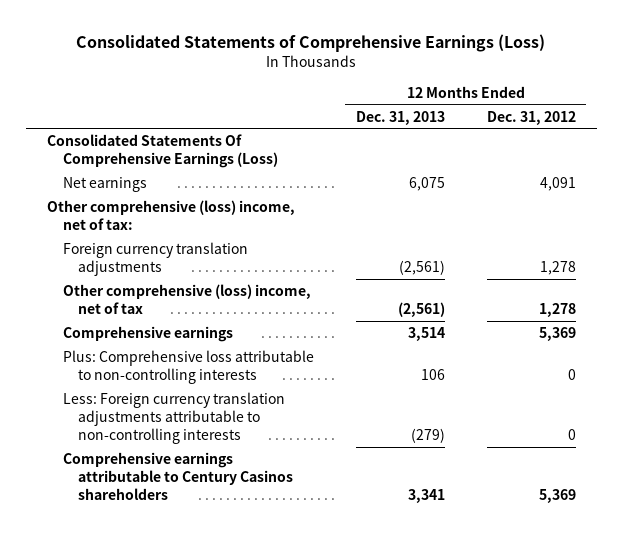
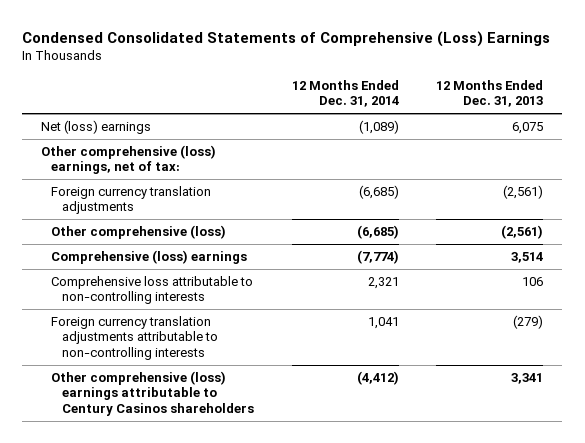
[76,33,546,52] Consolidated Statements of Comprehensive Earnings (Loss) -> [22,30,551,47] Condensed Consolidated Statements of Comprehensive (Loss) Earnings
[486,110,576,125] Dec. 31, 2012 -> none
none -> [291,80,399,108] 12 Months Ended Dec. 31, 2014
[46,134,278,169] Consolidated Statements Of Comprehensive Earnings (Loss) -> none
[62,177,147,193] Net earnings -> [41,120,152,135] Net (loss) earnings
[46,200,295,231] Other comprehensive (loss) income, net of tax: -> [41,145,217,175] Other comprehensive (loss) earnings, net of tax:
[62,284,311,315] Other comprehensive (loss) income, net of tax -> [51,225,227,240] Other comprehensive (loss)
[62,326,233,343] Comprehensive earnings -> [51,250,248,265] Comprehensive (loss) earnings
[62,350,314,385] Plus: Comprehensive loss attributable to non-controlling interests -> [51,276,254,305] Comprehensive loss attributable to non-controlling interests
[62,392,285,445] Less: Foreign currency translation adjustments attributable to non-controlling interests -> [51,316,218,360] Foreign currency translation adjustments attributable to non-controlling interests
[62,452,294,501] Comprehensive earnings attributable to Century Casinos shareholders -> [51,371,254,416] Other comprehensive (loss) earnings attributable to Century Casinos shareholders

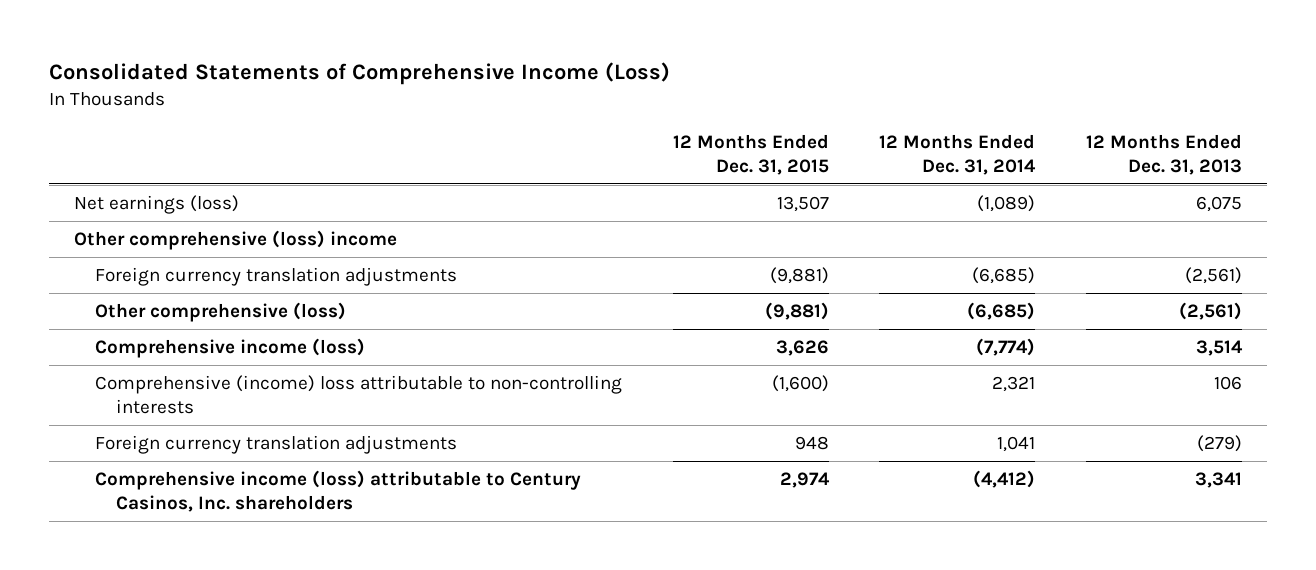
[22,30,551,47] Condensed Consolidated Statements of Comprehensive (Loss) Earnings -> [49,61,671,85] Consolidated Statements of Comprehensive Income (Loss)
none -> [672,133,829,176] 12 Months Ended Dec. 31, 2015
[41,120,152,135] Net (loss) earnings -> [74,194,240,214] Net earnings (loss)
[41,145,217,175] Other comprehensive (loss) earnings, net of tax: -> [74,229,398,250] Other comprehensive (loss) income
[51,250,248,265] Comprehensive (loss) earnings -> [95,337,366,358] Comprehensive income (loss)
[51,276,254,305] Comprehensive loss attributable to non-controlling interests -> [95,374,623,415] Comprehensive (income) loss attributable to non-controlling interests
[51,316,218,360] Foreign currency translation adjustments attributable to non-controlling interests -> [95,434,458,454] Foreign currency translation adjustments
[51,371,254,416] Other comprehensive (loss) earnings attributable to Century Casinos shareholders -> [95,469,582,513] Comprehensive income (loss) attributable to Century Casinos, Inc. shareholders

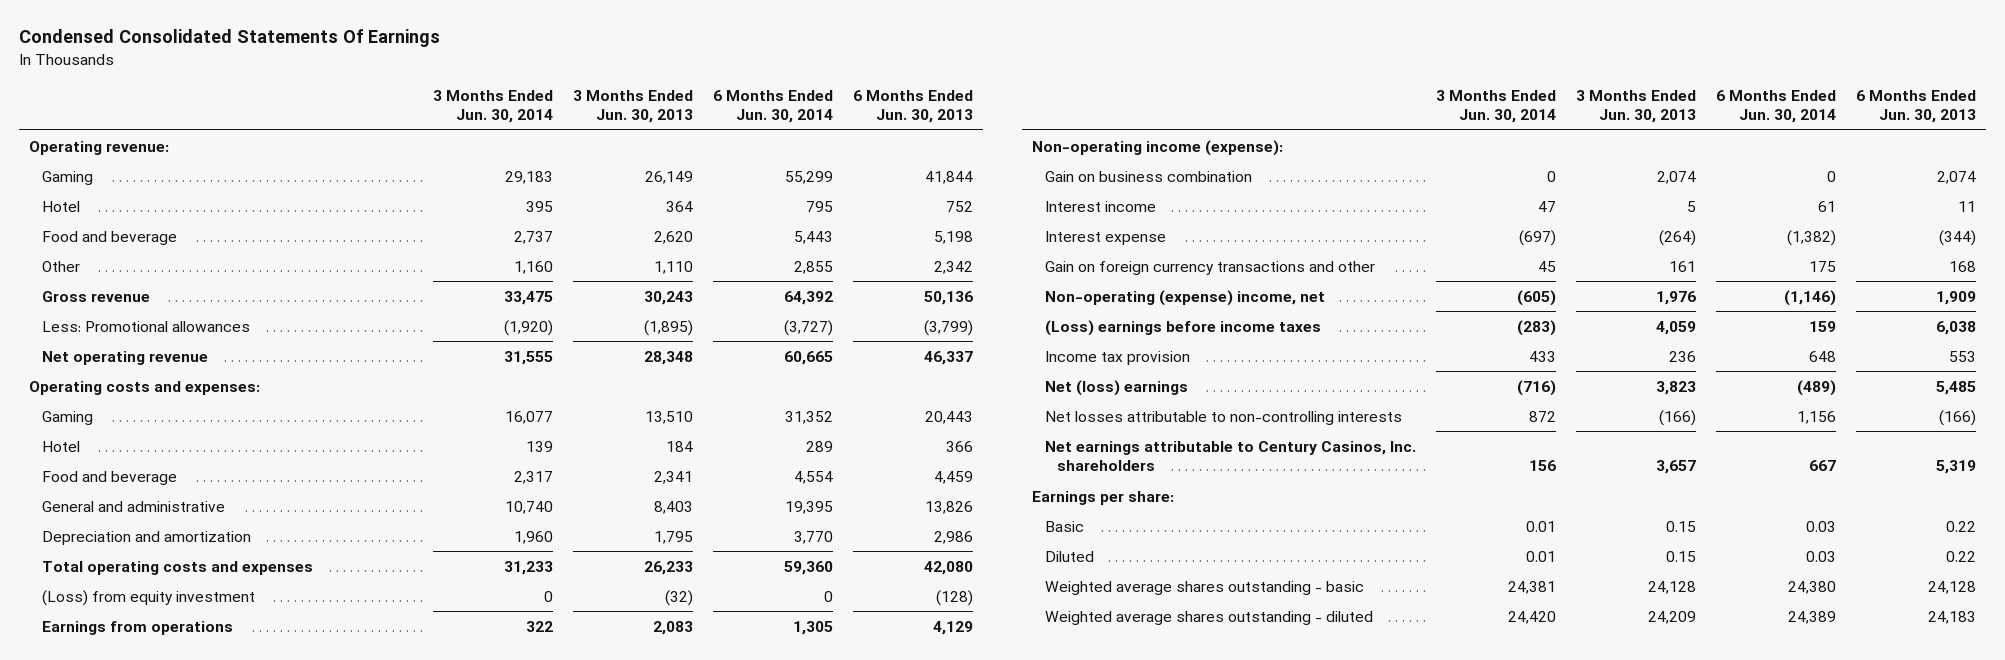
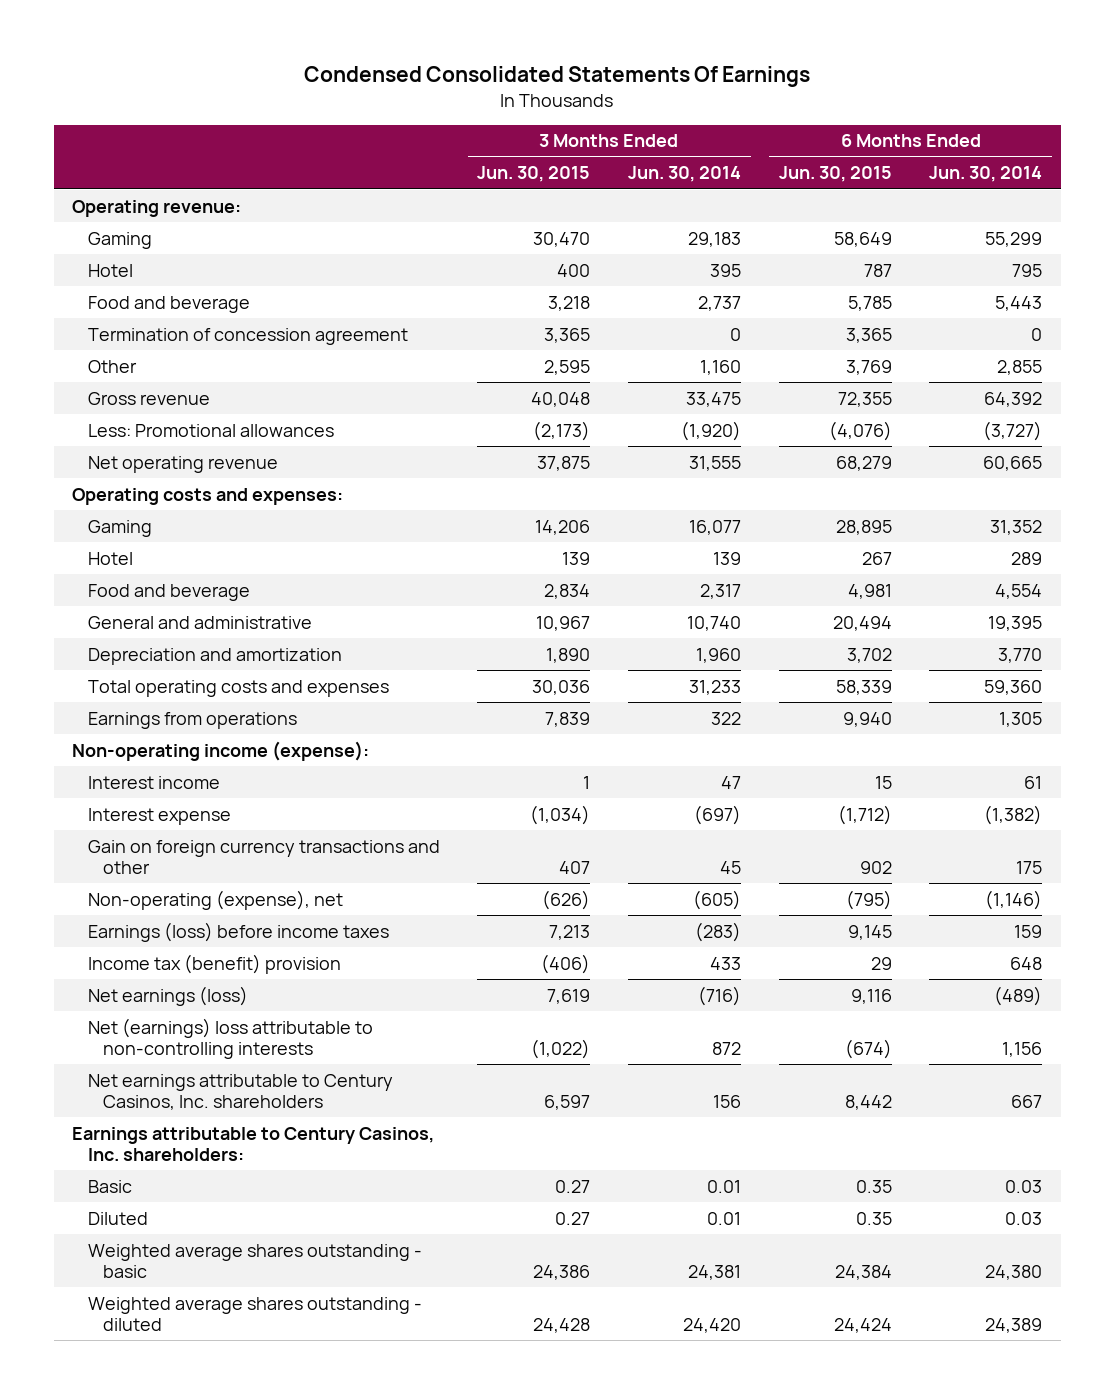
[572,89,693,124] 3 Months Ended Jun. 30, 2013 -> none
[853,89,974,124] 6 Months Ended Jun. 30, 2013 -> none
none -> [477,166,591,183] Jun. 30, 2015
none -> [778,166,892,183] Jun. 30, 2015
none -> [87,327,408,345] Termination of concession agreement
[41,589,255,606] (Loss) from equity investment -> none
[1044,170,1252,182] Gain on business combination -> none
[1044,289,1325,306] Non-operating (expense) income, net -> [87,889,343,910] Non-operating (expense), net
[1044,319,1321,336] (Loss) earnings before income taxes -> [87,921,389,942] Earnings (loss) before income taxes
[1044,350,1190,365] Income tax provision -> [87,953,341,974] Income tax (benefit) provision
[1044,379,1188,396] Net (loss) earnings -> [87,985,248,1006] Net earnings (loss)
[1044,410,1402,425] Net losses attributable to non-controlling interests -> [87,1017,373,1059] Net (earnings) loss attributable to non-controlling interests
[1032,490,1175,505] Earnings per share: -> [72,1126,435,1161] Earnings attributable to Century Casinos, Inc. shareholders:

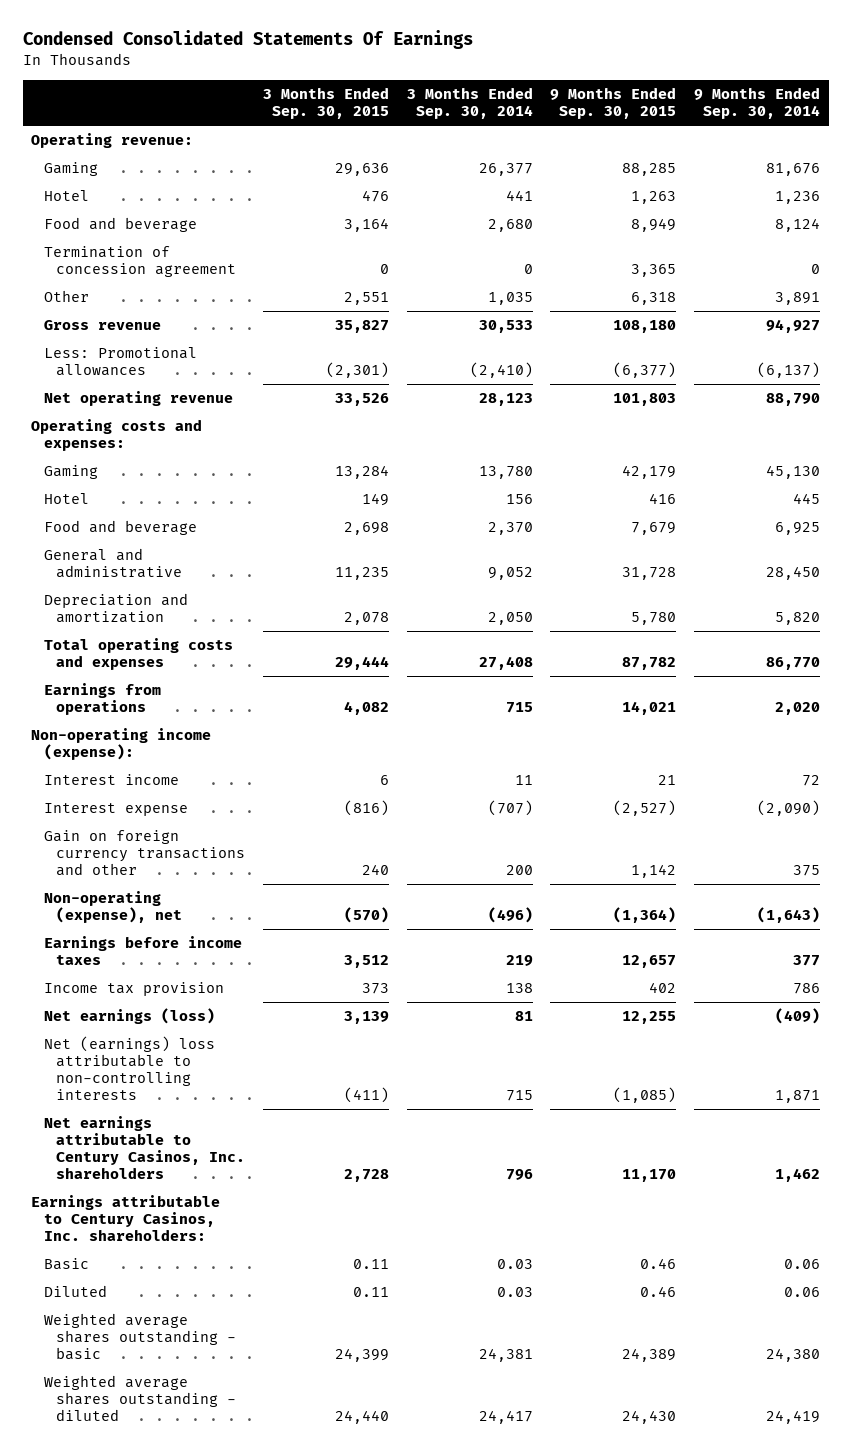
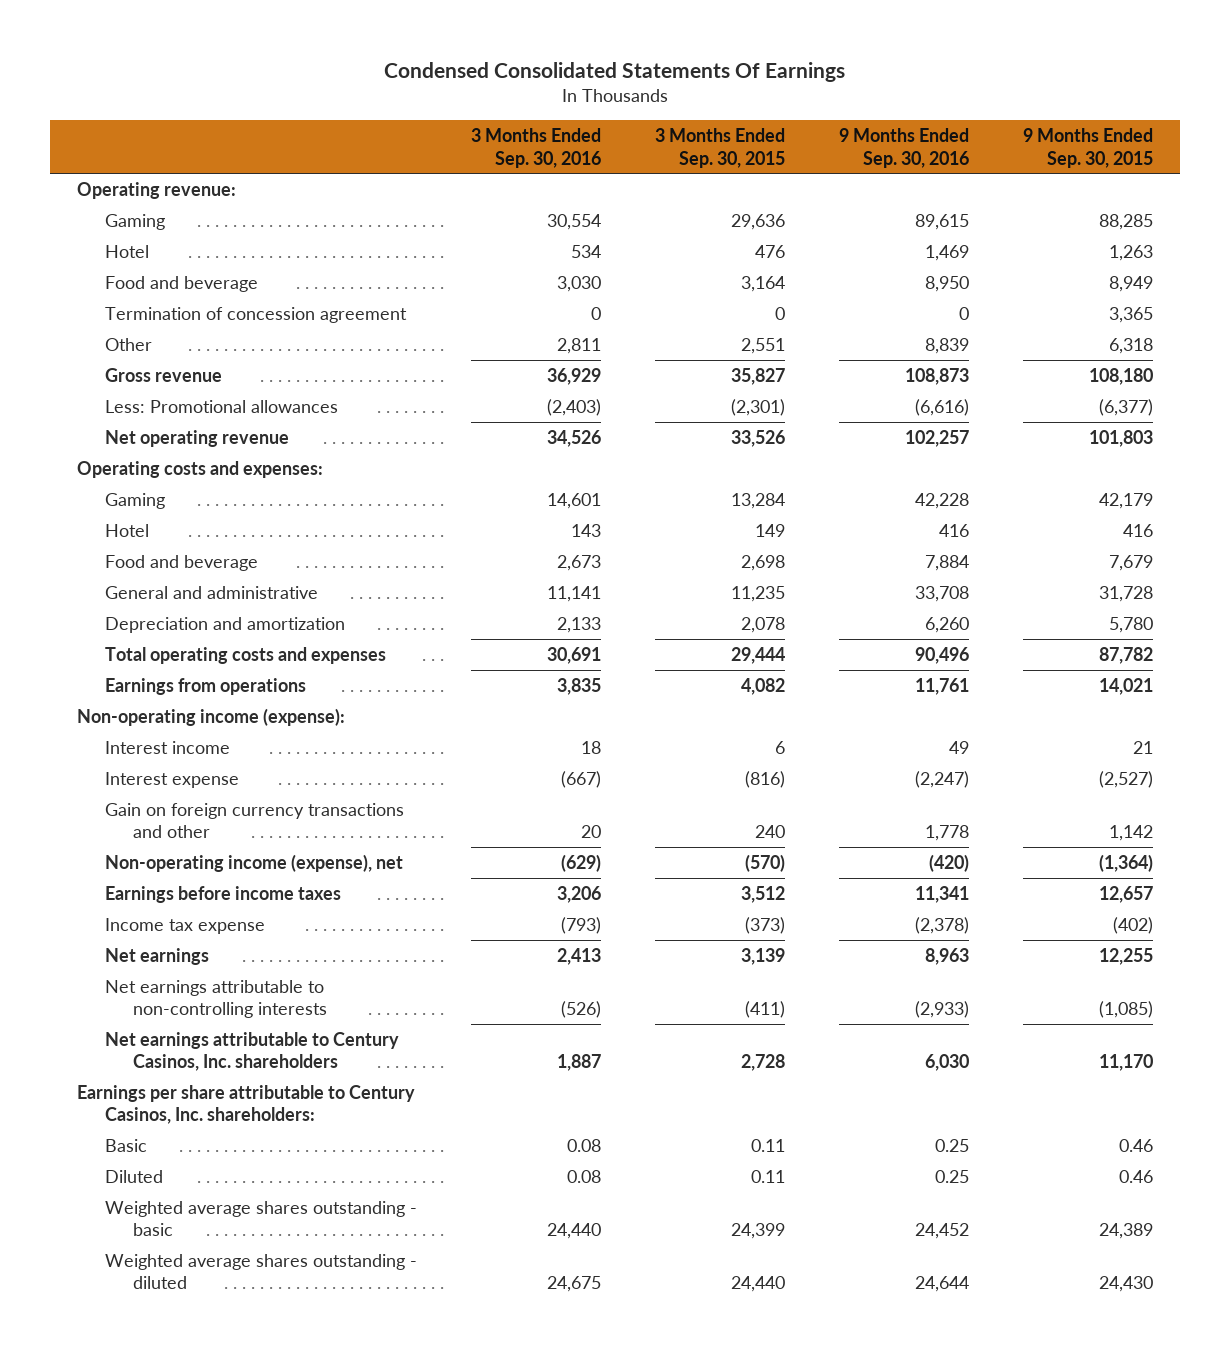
[406,87,533,120] 3 Months Ended Sep. 30, 2014 -> none
[693,87,820,120] 9 Months Ended Sep. 30, 2014 -> none
none -> [470,128,601,168] 3 Months Ended Sep. 30, 2016
none -> [838,128,969,168] 9 Months Ended Sep. 30, 2016
[43,891,183,924] Non-operating (expense), net -> [104,853,403,872] Non-operating income (expense), net
[43,982,224,997] Income tax provision -> [104,917,265,934] Income tax expense
[362,983,390,995] 373 -> [744,916,785,934] (373)
[649,982,677,994] 402 -> [1112,916,1153,934] (402)
[43,1008,215,1025] Net earnings (loss) -> [104,947,209,965] Net earnings
[43,1036,215,1101] Net (earnings) loss attributable to non-controlling interests -> [104,979,327,1019] Net earnings attributable to non-controlling interests
[31,1195,221,1242] Earnings attributable to Century Casinos, Inc. shareholders: -> [76,1084,415,1125] Earnings per share attributable to Century Casinos, Inc. shareholders:

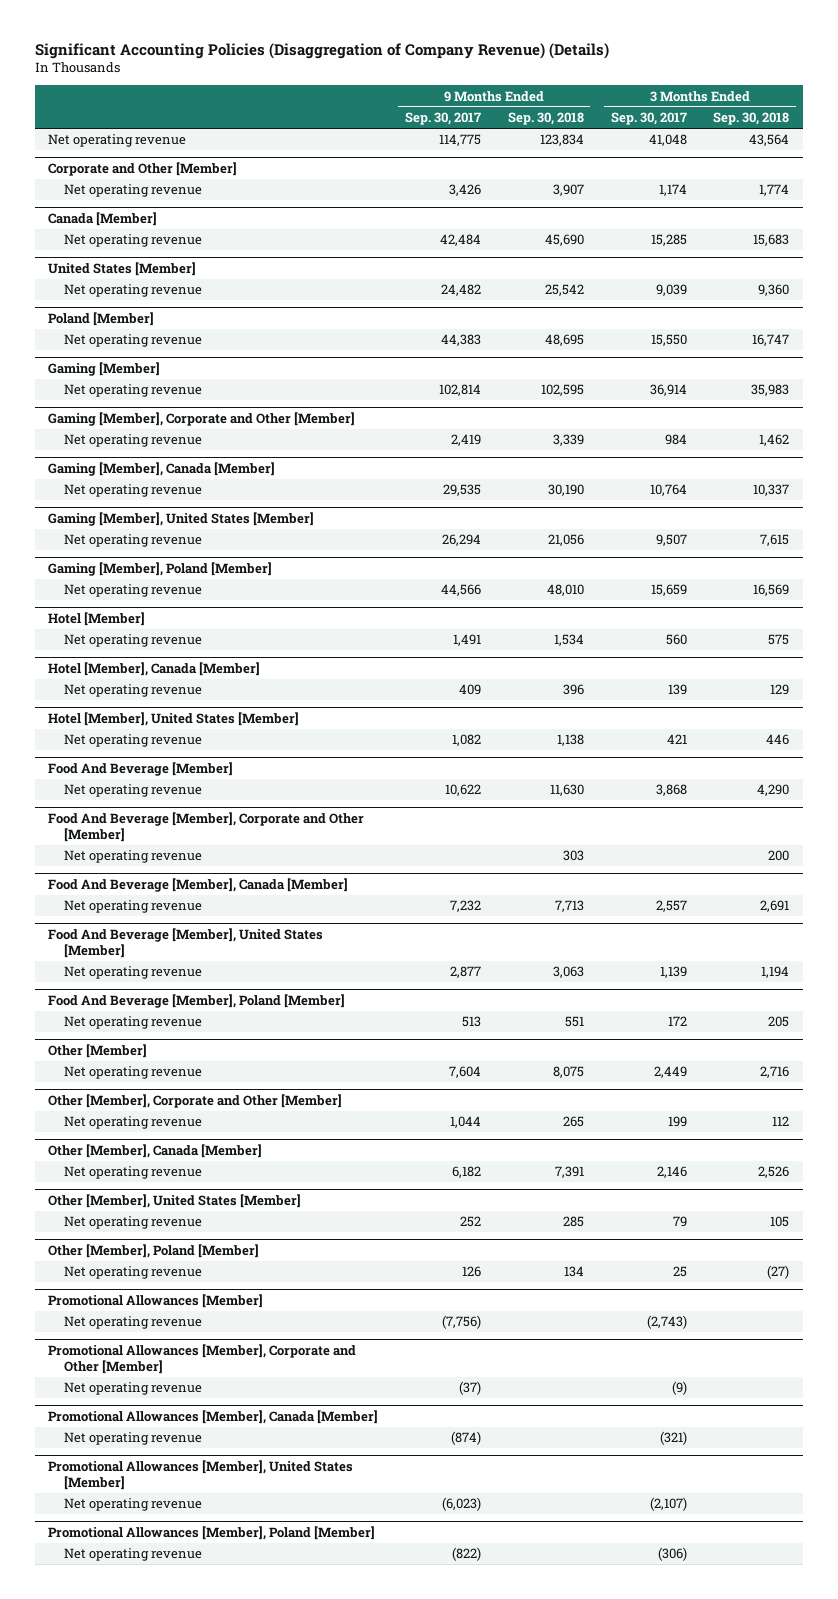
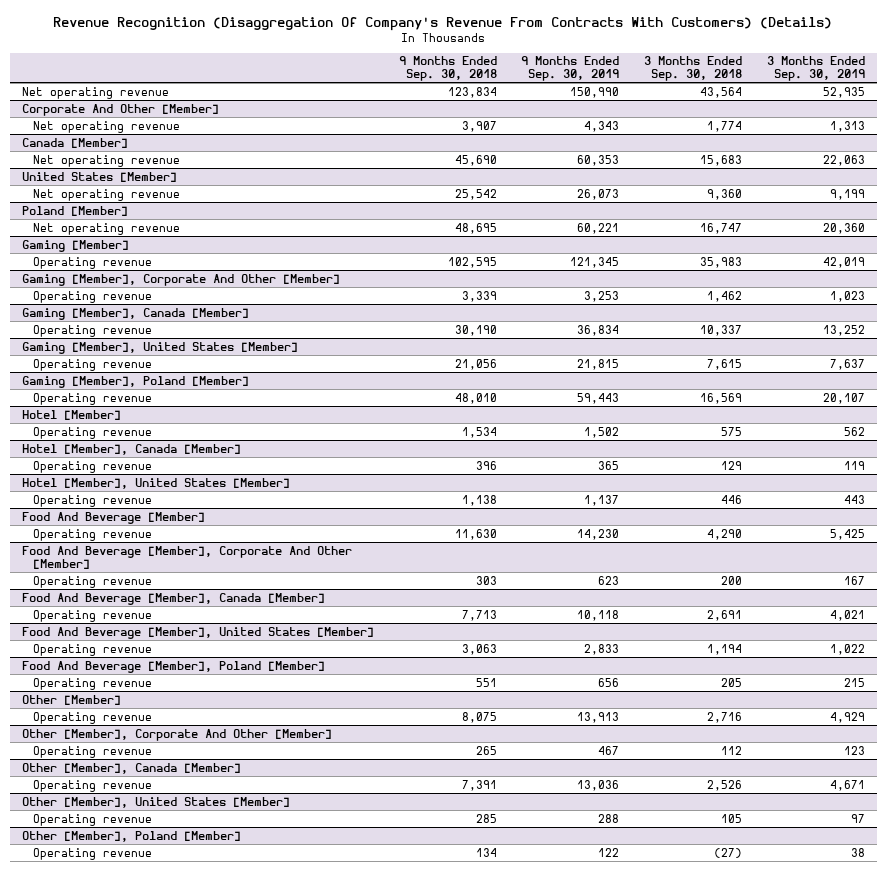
[34,42,609,59] Significant Accounting Policies (Disaggregation of Company Revenue) (Details) -> [53,16,833,31] Revenue Recognition (Disaggregation Of Company's Revenue From Contracts With Customers) (Details)
[404,112,481,126] Sep. 30, 2017 -> none
[610,112,687,126] Sep. 30, 2017 -> none
none -> [521,56,620,82] 9 Months Ended Sep. 30, 2019
none -> [766,56,865,82] 3 Months Ended Sep. 30, 2019
[48,162,238,177] Corporate and Other [Member] -> [22,103,220,116] Corporate And Other [Member]
[64,384,203,398] Net operating revenue -> [33,256,153,269] Operating revenue
[48,412,356,427] Gaming [Member], Corporate and Other [Member] -> [22,273,341,286] Gaming [Member], Corporate And Other [Member]
[64,434,203,448] Net operating revenue -> [33,290,153,303] Operating revenue
[64,484,203,498] Net operating revenue -> [33,324,153,337] Operating revenue
[64,534,203,548] Net operating revenue -> [33,358,153,371] Operating revenue
[64,584,203,598] Net operating revenue -> [33,392,153,405] Operating revenue
[64,634,203,648] Net operating revenue -> [33,426,153,439] Operating revenue
[64,684,203,698] Net operating revenue -> [33,460,153,473] Operating revenue
[64,734,203,748] Net operating revenue -> [33,494,153,507] Operating revenue
[64,784,203,798] Net operating revenue -> [33,528,153,541] Operating revenue
[48,812,365,842] Food And Beverage [Member], Corporate and Other [Member] -> [22,545,353,569] Food And Beverage [Member], Corporate And Other [Member]
[64,850,203,864] Net operating revenue -> [33,575,153,588] Operating revenue
[64,900,203,914] Net operating revenue -> [33,609,153,622] Operating revenue
[64,966,203,980] Net operating revenue -> [33,643,153,656] Operating revenue
[64,1016,203,1030] Net operating revenue -> [33,677,153,690] Operating revenue
[64,1066,203,1080] Net operating revenue -> [33,711,153,724] Operating revenue
[48,1094,343,1109] Other [Member], Corporate and Other [Member] -> [22,728,333,741] Other [Member], Corporate And Other [Member]
[64,1116,203,1130] Net operating revenue -> [33,745,153,758] Operating revenue
[64,1166,203,1180] Net operating revenue -> [33,779,153,792] Operating revenue
[64,1216,203,1230] Net operating revenue -> [33,813,153,826] Operating revenue
[48,1294,264,1309] Promotional Allowances [Member] -> none
[64,1316,203,1330] Net operating revenue -> none
[48,1344,357,1374] Promotional Allowances [Member], Corporate and Other [Member] -> none
[64,1382,203,1396] Net operating revenue -> none
[48,1410,379,1425] Promotional Allowances [Member], Canada [Member] -> none
[64,1432,203,1446] Net operating revenue -> none
[48,1460,354,1490] Promotional Allowances [Member], United States [Member] -> none
[64,1498,203,1512] Net operating revenue -> none
[48,1526,376,1541] Promotional Allowances [Member], Poland [Member] -> none
[64,1548,203,1562] Net operating revenue -> none
[64,1266,203,1280] Net operating revenue -> [33,847,153,860] Operating revenue

